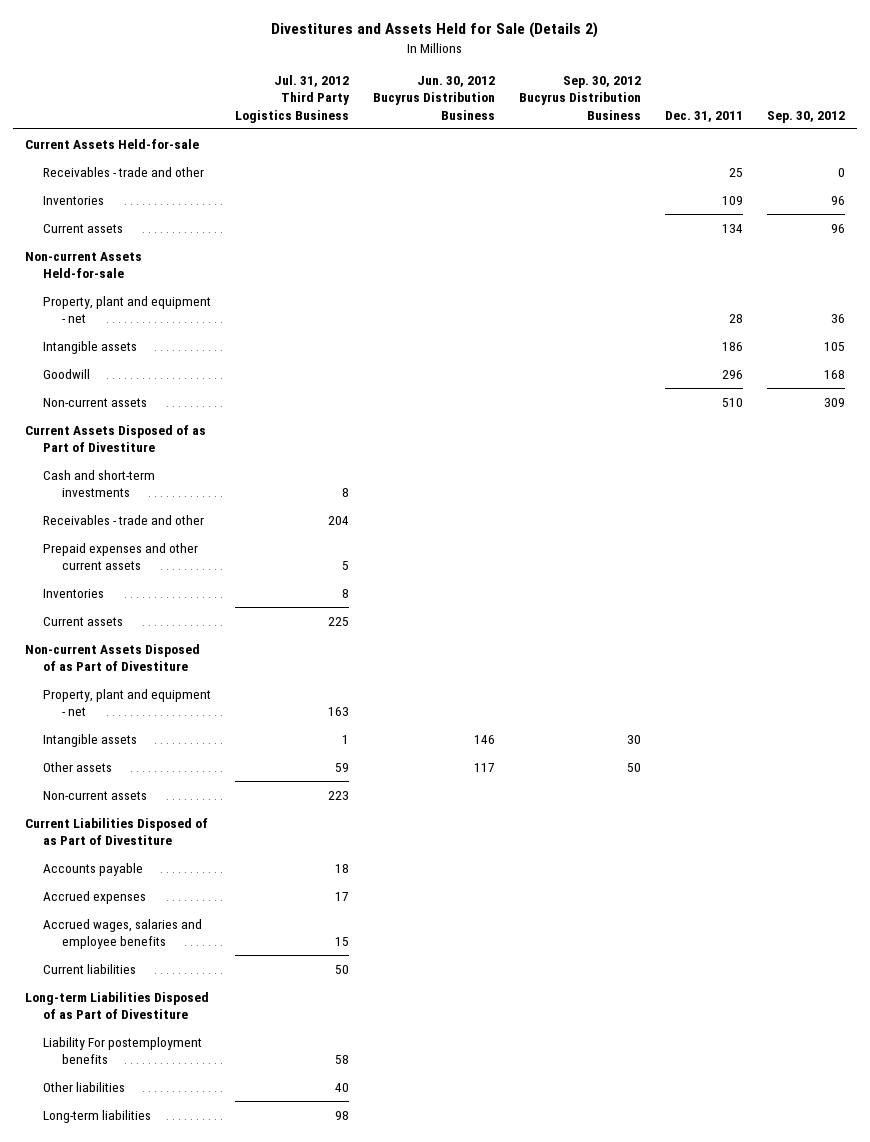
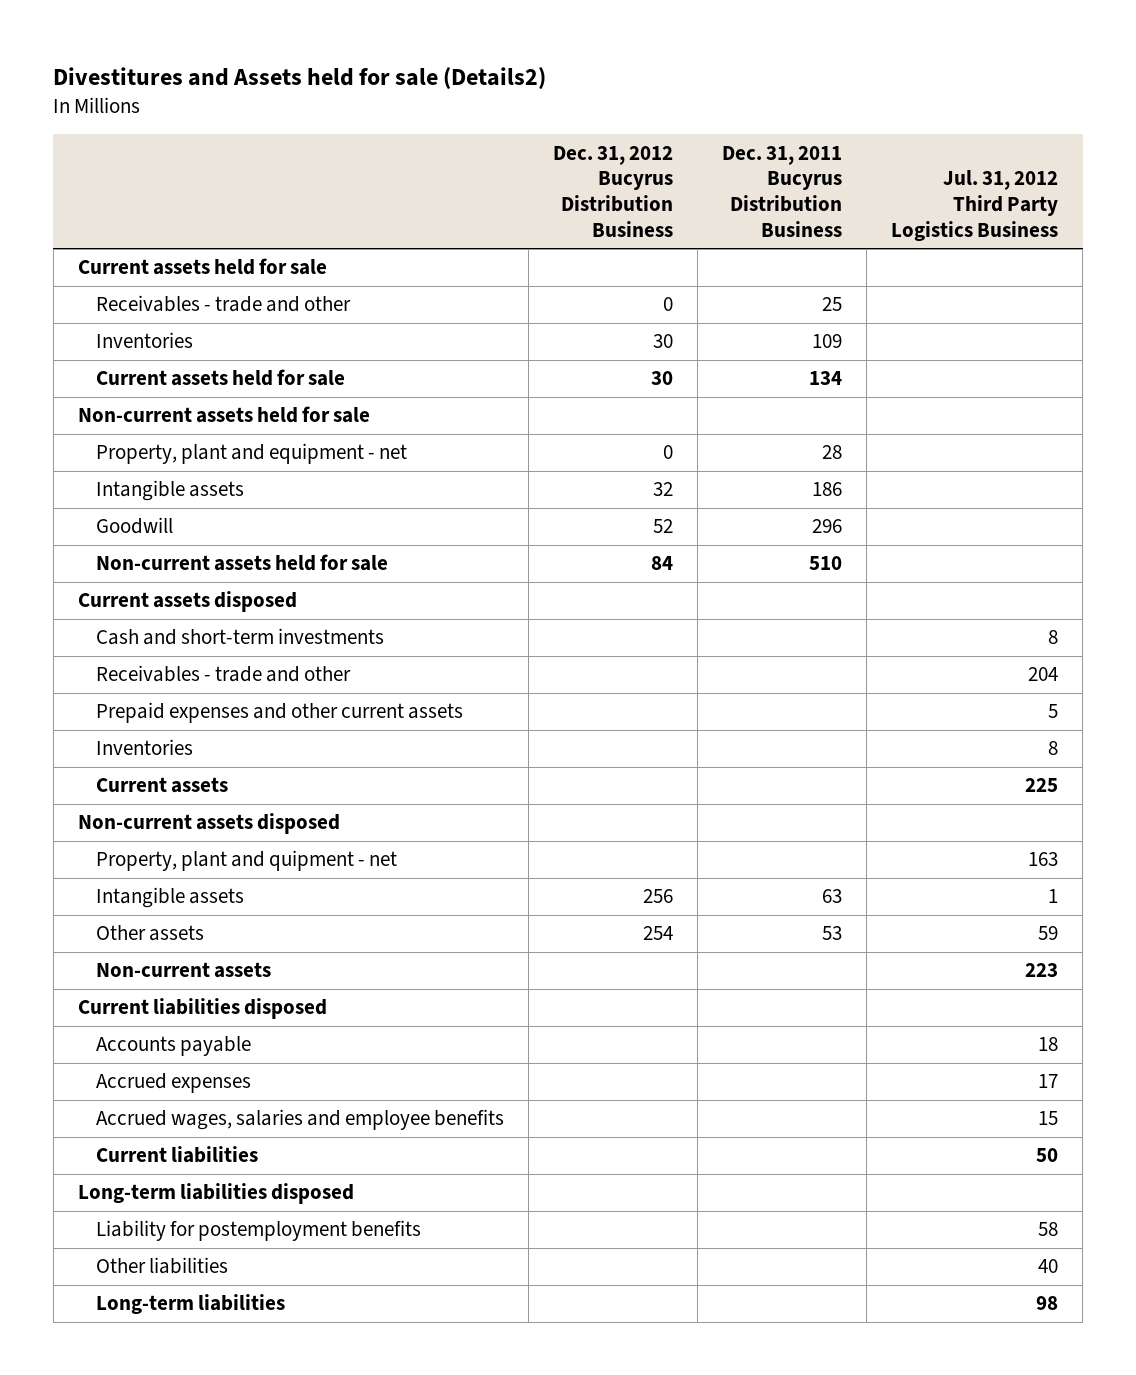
[270,22,598,39] Divestitures and Assets Held for Sale (Details 2) -> [53,67,547,90] Divestitures and Assets held for sale (Details2)
[373,76,496,120] Jun. 30, 2012 Bucyrus Distribution Business -> none
[518,76,641,120] Sep. 30, 2012 Bucyrus Distribution Business -> none
[664,110,743,122] Dec. 31, 2011 -> none
[766,110,845,123] Sep. 30, 2012 -> none
none -> [552,145,673,237] Dec. 31, 2012 Bucyrus Distribution Business
none -> [722,145,843,237] Dec. 31, 2011 Bucyrus Distribution Business
[25,138,200,149] Current Assets Held-for-sale -> [77,258,327,276] Current assets held for sale
[43,223,124,233] Current assets -> [95,369,345,387] Current assets held for sale
[25,251,143,278] Non-current Assets Held-for-sale -> [77,406,370,424] Non-current assets held for sale
[43,397,148,407] Non-current assets -> [95,554,388,572] Non-current assets held for sale
[25,424,207,452] Current Assets Disposed of as Part of Divestiture -> [77,591,297,613] Current assets disposed
[25,643,201,671] Non-current Assets Disposed of as Part of Divestiture -> [77,813,340,835] Non-current assets disposed
[43,688,212,716] Property, plant and equipment - net -> [95,850,397,872] Property, plant and quipment - net
[25,817,209,845] Current Liabilities Disposed of as Part of Divestiture -> [77,998,327,1020] Current liabilities disposed
[25,991,210,1019] Long-term Liabilities Disposed of as Part of Divestiture -> [77,1183,354,1205] Long-term liabilities disposed
[43,1036,203,1064] Liability For postemployment benefits -> [95,1220,421,1242] Liability for postemployment benefits

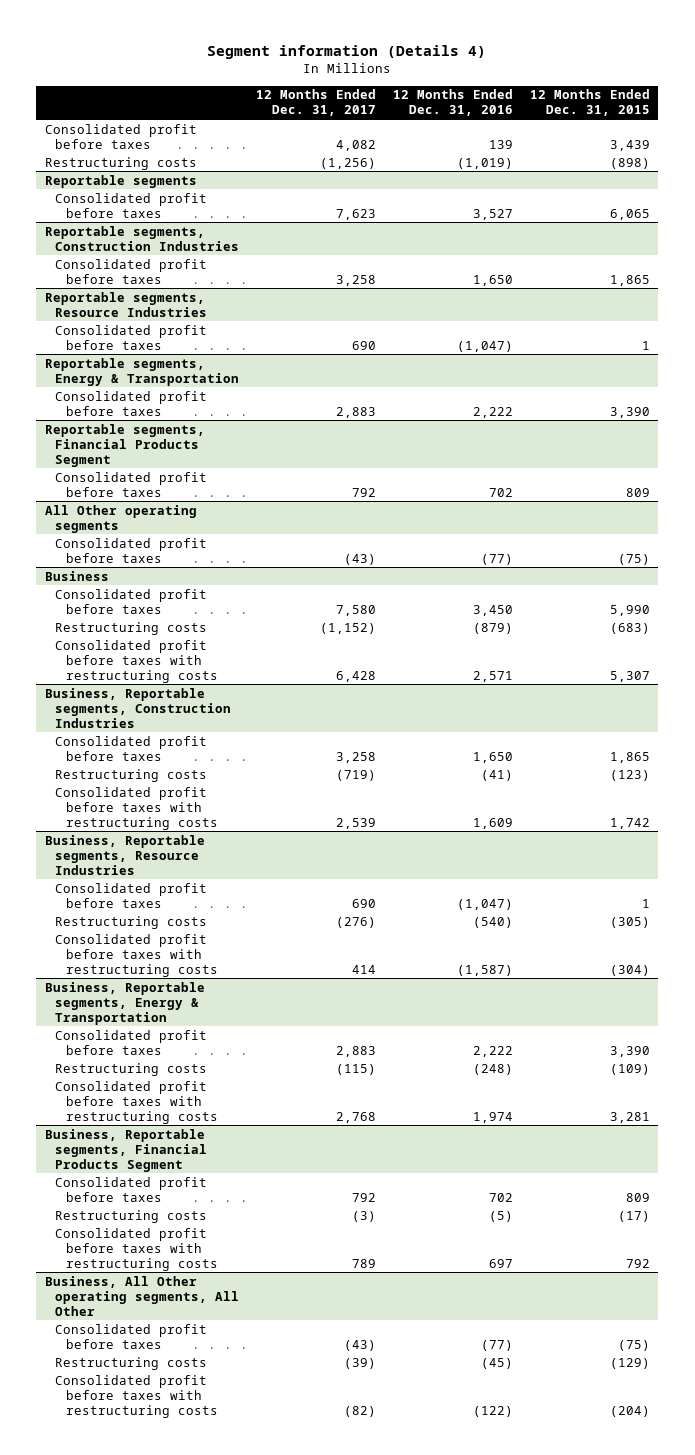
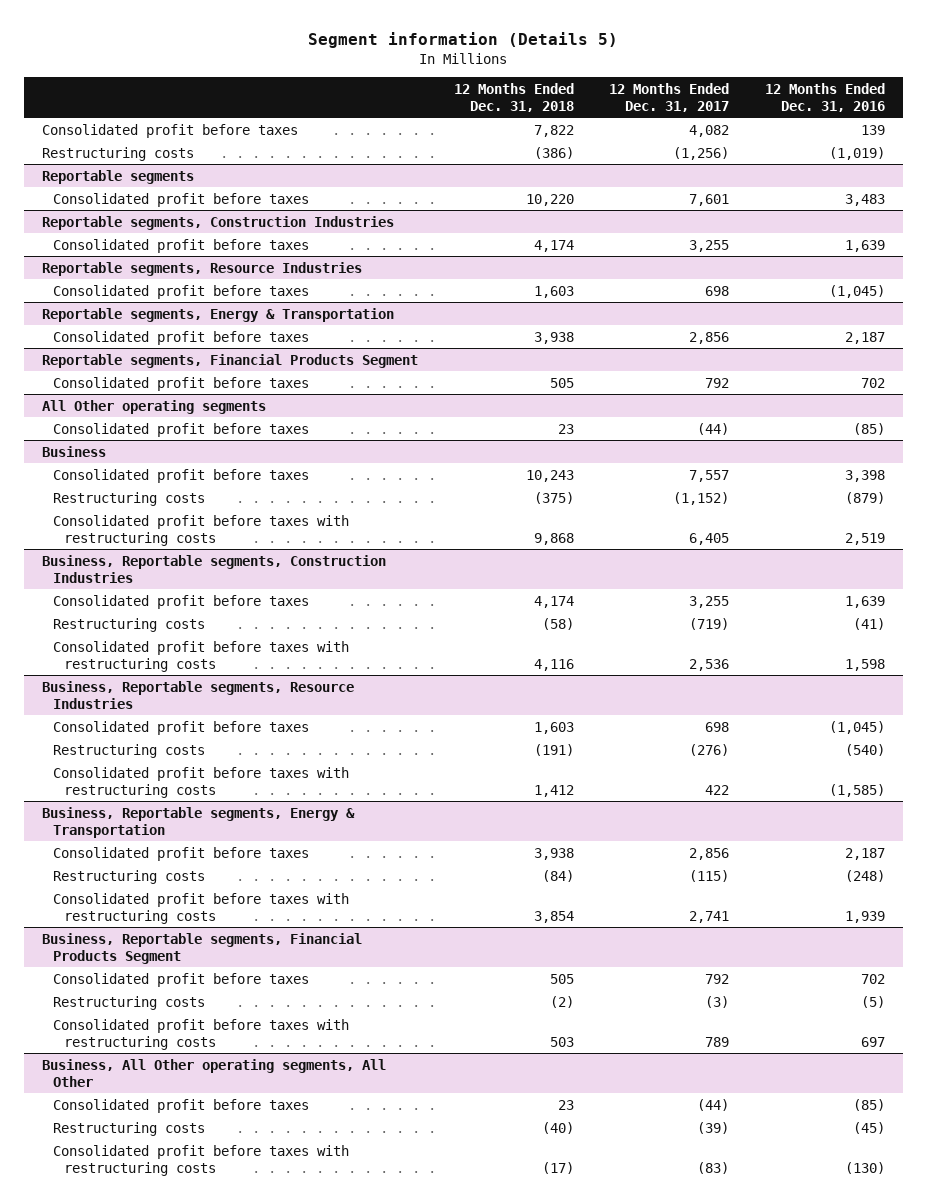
[207,45,487,60] Segment information (Details 4) -> [308,32,619,49] Segment information (Details 5)
[529,89,650,117] 12 Months Ended Dec. 31, 2015 -> none
none -> [453,82,574,112] 12 Months Ended Dec. 31, 2018
[336,208,377,220] 7,623 -> [689,193,730,206] 7,601
[473,208,514,220] 3,527 -> [845,193,886,206] 3,483
[336,274,377,286] 3,258 -> [689,239,730,252] 3,255
[473,274,514,286] 1,650 -> [845,239,886,252] 1,639
[352,340,377,350] 690 -> [705,285,730,296] 698
[457,340,514,352] (1,047) -> [829,284,886,298] (1,045)
[336,406,377,418] 2,883 -> [689,331,730,344] 2,856
[473,406,514,418] 2,222 -> [845,331,886,344] 2,187
[344,553,377,565] (43) -> [697,422,730,435] (44)
[481,553,514,565] (77) -> [853,422,886,435] (85)
[336,604,377,616] 7,580 -> [689,469,730,482] 7,557
[473,604,514,616] 3,450 -> [845,469,886,482] 3,398
[336,670,377,682] 6,428 -> [689,532,730,545] 6,405
[473,670,514,682] 2,571 -> [845,532,886,545] 2,519
[336,751,377,763] 3,258 -> [689,595,730,608] 3,255
[473,751,514,763] 1,650 -> [845,595,886,608] 1,639
[336,817,377,829] 2,539 -> [689,658,730,671] 2,536
[473,817,514,829] 1,609 -> [845,658,886,671] 1,598
[352,898,377,908] 690 -> [705,721,730,732] 698
[457,898,514,910] (1,047) -> [829,720,886,734] (1,045)
[352,964,377,974] 414 -> [705,784,730,795] 422
[457,964,514,976] (1,587) -> [829,783,886,797] (1,585)
[336,1045,377,1057] 2,883 -> [689,847,730,860] 2,856
[473,1045,514,1057] 2,222 -> [845,847,886,860] 2,187
[336,1111,377,1123] 2,768 -> [689,910,730,923] 2,741
[473,1111,514,1123] 1,974 -> [845,910,886,923] 1,939
[344,1339,377,1351] (43) -> [697,1098,730,1111] (44)
[481,1339,514,1351] (77) -> [853,1098,886,1111] (85)
[344,1405,377,1417] (82) -> [697,1161,730,1174] (83)
[473,1405,514,1417] (122) -> [845,1161,886,1174] (130)

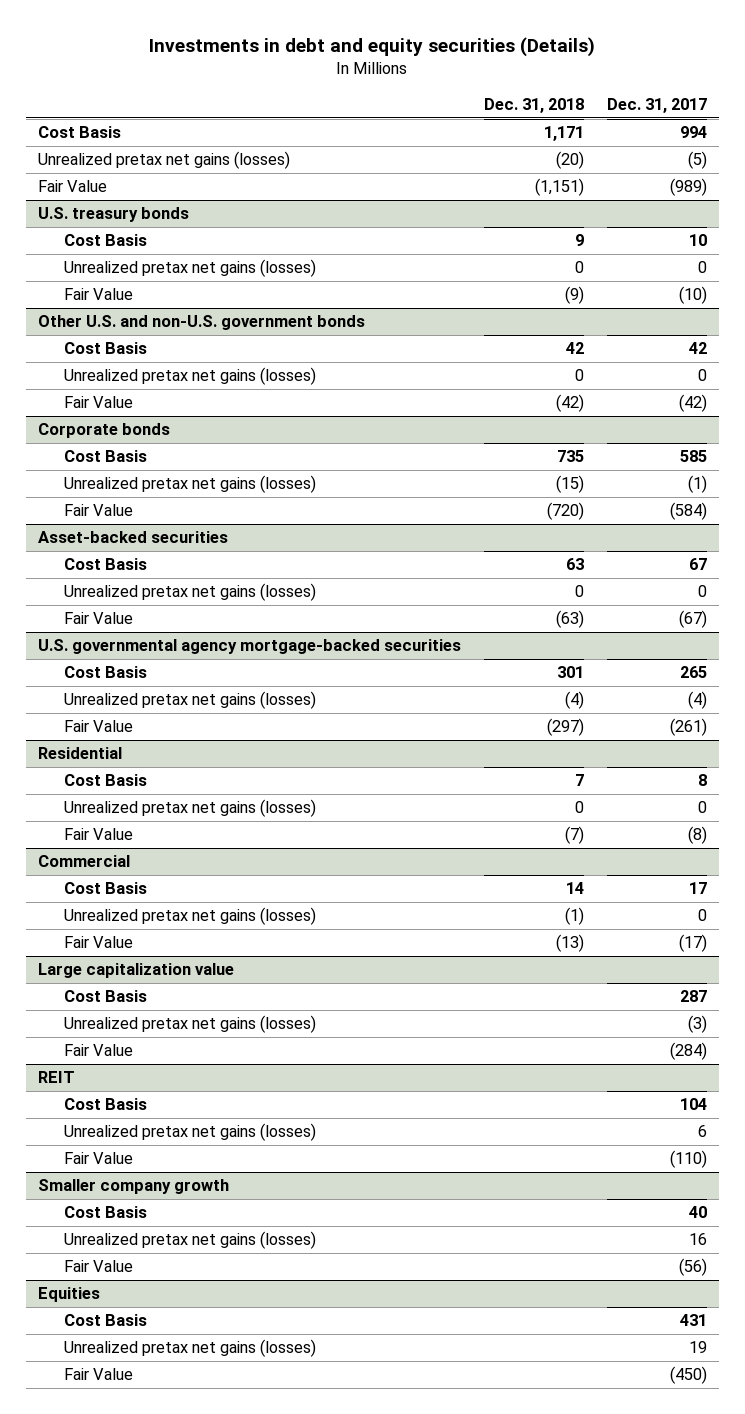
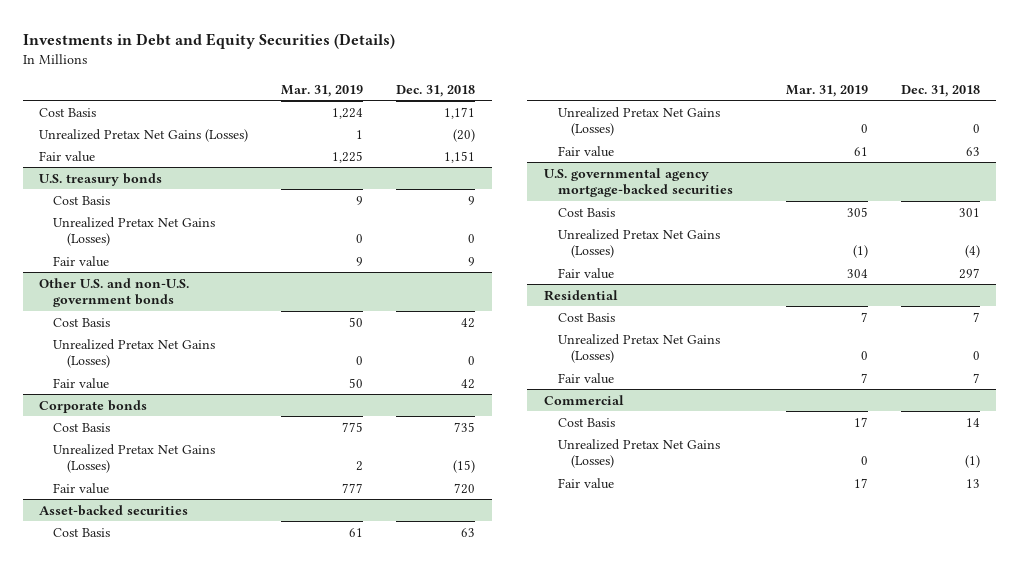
[149,36,596,57] Investments in debt and equity securities (Details) -> [22,32,395,49] Investments in Debt and Equity Securities (Details)
[607,97,708,113] Dec. 31, 2017 -> none
none -> [281,84,364,97] Mar. 31, 2019
[37,151,290,170] Unrealized pretax net gains (losses) -> [39,128,249,142] Unrealized Pretax Net Gains (Losses)
[37,180,107,193] Fair Value -> [39,150,96,162] Fair value
[534,178,584,197] (1,151) -> [444,150,476,163] 1,151
[63,259,316,278] Unrealized pretax net gains (losses) -> [53,216,216,247] Unrealized Pretax Net Gains (Losses)
[63,288,133,301] Fair Value -> [53,255,110,267] Fair value
[564,286,584,305] (9) -> [468,256,476,266] 9
[63,367,316,386] Unrealized pretax net gains (losses) -> [53,338,216,369] Unrealized Pretax Net Gains (Losses)
[63,396,133,409] Fair Value -> [53,377,110,389] Fair value
[555,394,584,413] (42) -> [461,378,476,389] 42
[63,475,316,494] Unrealized pretax net gains (losses) -> [53,443,216,474] Unrealized Pretax Net Gains (Losses)
[63,504,133,517] Fair Value -> [53,482,110,494] Fair value
[546,502,584,521] (720) -> [454,482,476,494] 720
[63,583,316,602] Unrealized pretax net gains (losses) -> [557,106,720,137] Unrealized Pretax Net Gains (Losses)
[63,612,133,625] Fair Value -> [557,145,614,157] Fair value
[555,610,584,629] (63) -> [965,146,980,156] 63
[63,691,316,710] Unrealized pretax net gains (losses) -> [557,228,720,259] Unrealized Pretax Net Gains (Losses)
[63,720,133,733] Fair Value -> [557,267,614,279] Fair value
[546,718,584,737] (297) -> [958,267,980,279] 297
[63,799,316,818] Unrealized pretax net gains (losses) -> [557,333,720,364] Unrealized Pretax Net Gains (Losses)
[63,828,133,841] Fair Value -> [557,372,614,384] Fair value
[564,826,584,845] (7) -> [972,372,980,383] 7
[37,963,234,979] Large capitalization value -> none
[63,990,147,1003] Cost Basis -> none
[63,1015,316,1034] Unrealized pretax net gains (losses) -> none
[63,1044,133,1057] Fair Value -> none
[37,1071,75,1084] REIT -> none
[63,1098,147,1111] Cost Basis -> none
[63,1123,316,1142] Unrealized pretax net gains (losses) -> none
[63,1152,133,1165] Fair Value -> none
[37,1179,229,1195] Smaller company growth -> none
[63,1206,147,1219] Cost Basis -> none
[63,1231,316,1250] Unrealized pretax net gains (losses) -> none
[63,1260,133,1273] Fair Value -> none
[37,1287,100,1303] Equities -> none
[63,1314,147,1327] Cost Basis -> none
[63,1339,316,1358] Unrealized pretax net gains (losses) -> none
[63,1368,133,1381] Fair Value -> none
[63,907,316,926] Unrealized pretax net gains (losses) -> [557,438,720,469] Unrealized Pretax Net Gains (Losses)
[63,936,133,949] Fair Value -> [557,477,614,489] Fair value
[555,934,584,953] (13) -> [965,478,980,488] 13

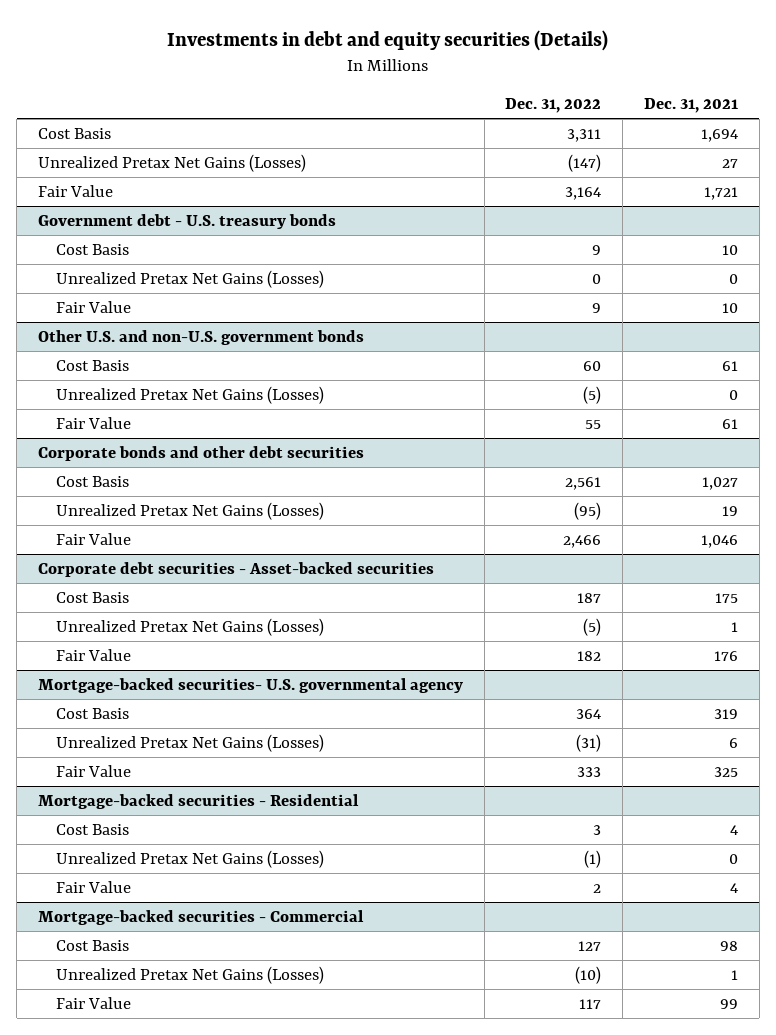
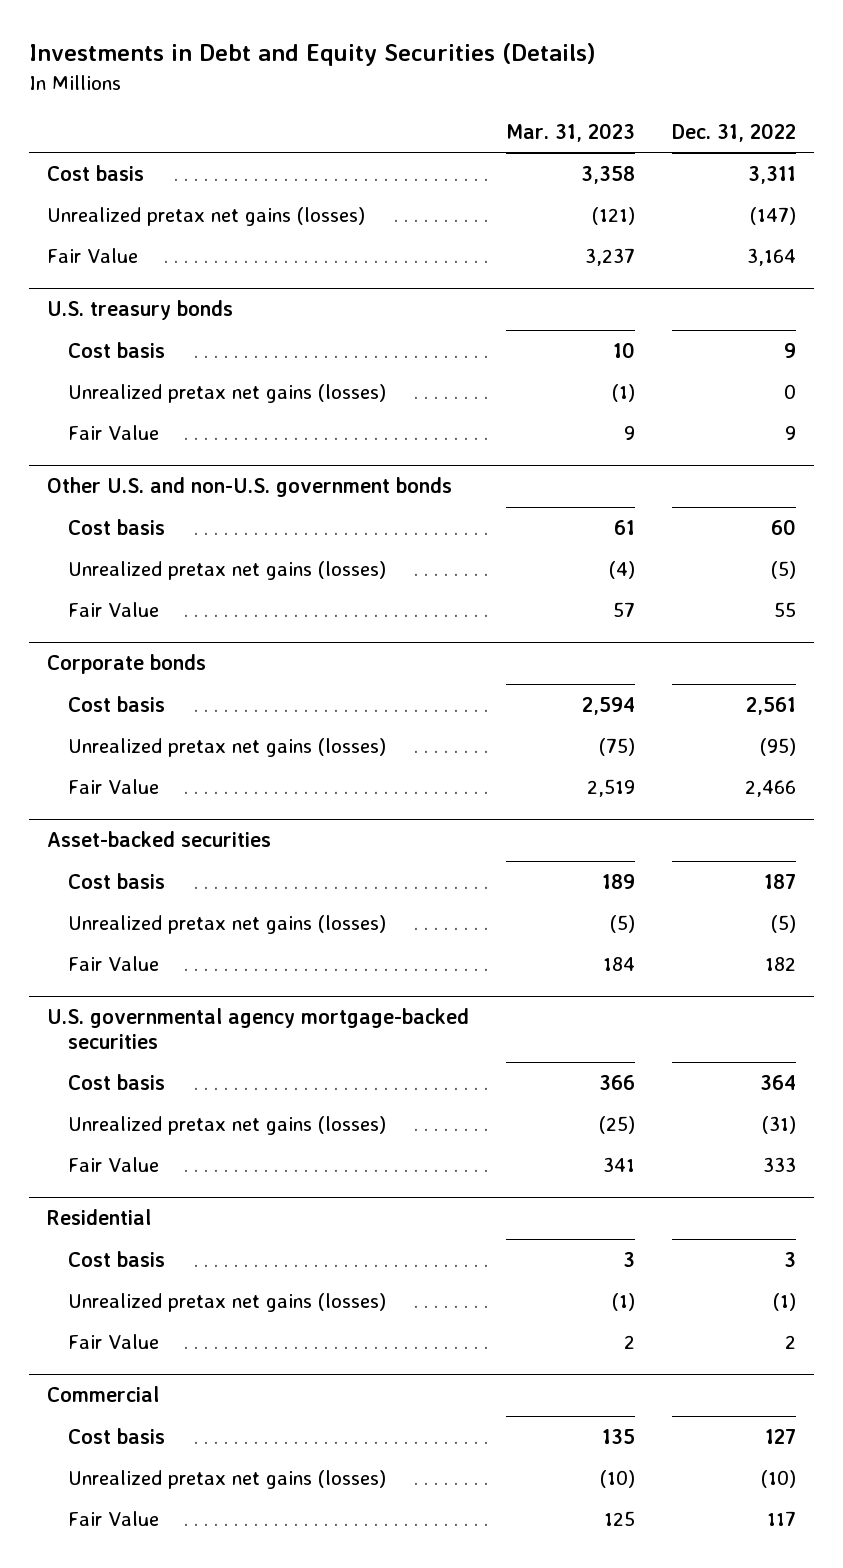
[166,29,608,51] Investments in debt and equity securities (Details) -> [28,43,596,67] Investments in Debt and Equity Securities (Details)
[643,98,738,114] Dec. 31, 2021 -> none
none -> [505,122,635,142] Mar. 31, 2023
[37,127,111,139] Cost Basis -> [47,164,145,181] Cost basis
[37,153,306,172] Unrealized Pretax Net Gains (Losses) -> [47,206,366,226] Unrealized pretax net gains (losses)
[37,213,336,229] Government debt - U.S. treasury bonds -> [47,300,234,321] U.S. treasury bonds
[56,243,130,255] Cost Basis -> [67,341,165,358] Cost basis
[56,269,325,288] Unrealized Pretax Net Gains (Losses) -> [67,383,386,403] Unrealized pretax net gains (losses)
[56,359,130,371] Cost Basis -> [67,518,165,535] Cost basis
[56,385,325,404] Unrealized Pretax Net Gains (Losses) -> [67,560,386,580] Unrealized pretax net gains (losses)
[37,445,364,461] Corporate bonds and other debt securities -> [47,654,207,675] Corporate bonds
[56,475,130,487] Cost Basis -> [67,695,165,712] Cost basis
[56,501,325,520] Unrealized Pretax Net Gains (Losses) -> [67,737,386,757] Unrealized pretax net gains (losses)
[37,561,434,577] Corporate debt securities - Asset-backed securities -> [47,831,272,848] Asset-backed securities
[56,591,130,603] Cost Basis -> [67,872,165,889] Cost basis
[56,617,325,636] Unrealized Pretax Net Gains (Losses) -> [67,914,386,934] Unrealized pretax net gains (losses)
[37,677,463,693] Mortgage-backed securities- U.S. governmental agency -> [47,1008,470,1049] U.S. governmental agency mortgage-backed securities
[56,707,130,719] Cost Basis -> [67,1073,165,1090] Cost basis
[56,733,325,752] Unrealized Pretax Net Gains (Losses) -> [67,1115,386,1135] Unrealized pretax net gains (losses)
[37,793,359,809] Mortgage-backed securities - Residential -> [47,1209,152,1226] Residential
[56,823,130,835] Cost Basis -> [67,1250,165,1267] Cost basis
[56,849,325,868] Unrealized Pretax Net Gains (Losses) -> [67,1292,386,1312] Unrealized pretax net gains (losses)
[37,909,364,925] Mortgage-backed securities - Commercial -> [47,1386,160,1403] Commercial
[56,939,130,951] Cost Basis -> [67,1427,165,1444] Cost basis
[56,965,325,984] Unrealized Pretax Net Gains (Losses) -> [67,1469,386,1489] Unrealized pretax net gains (losses)

